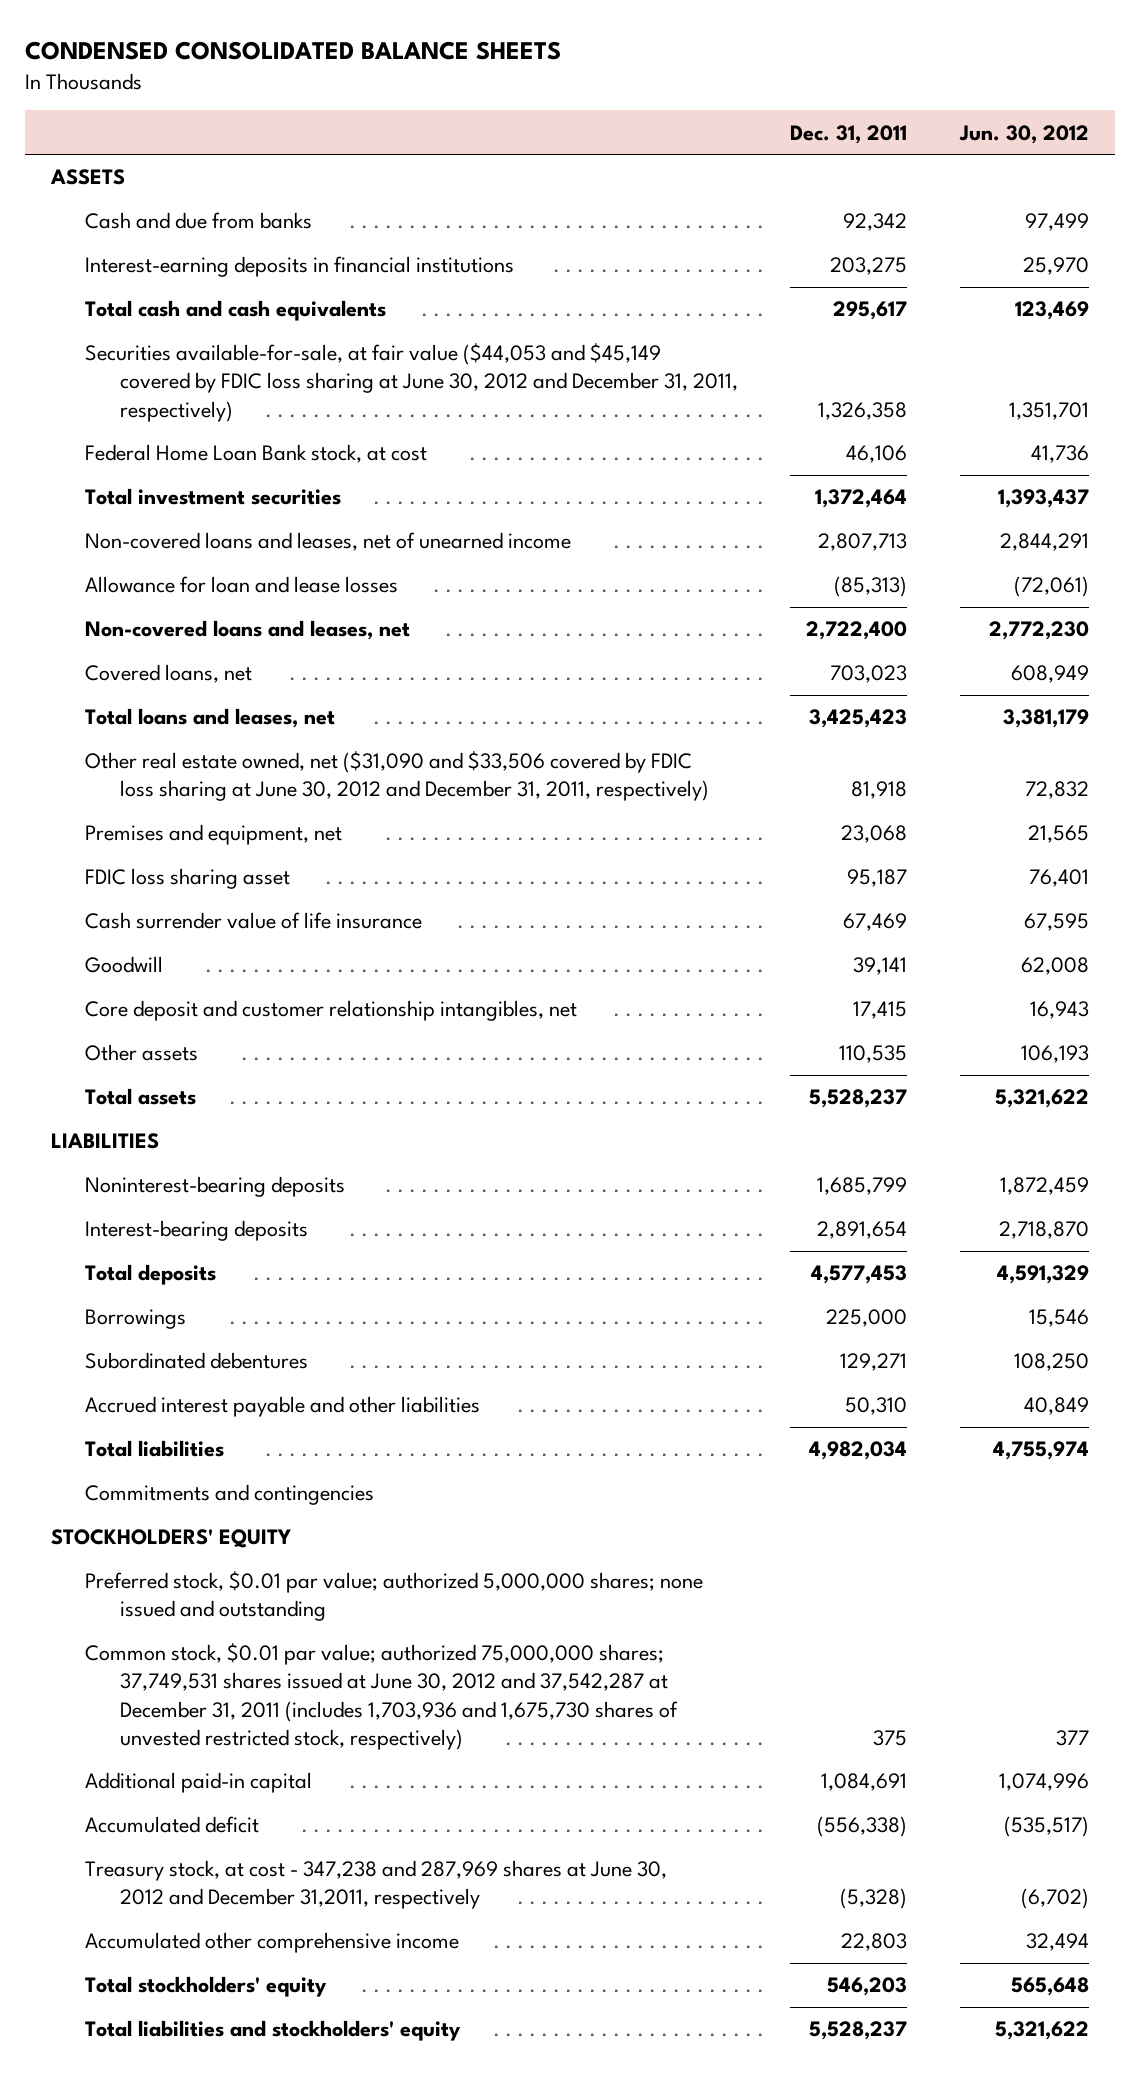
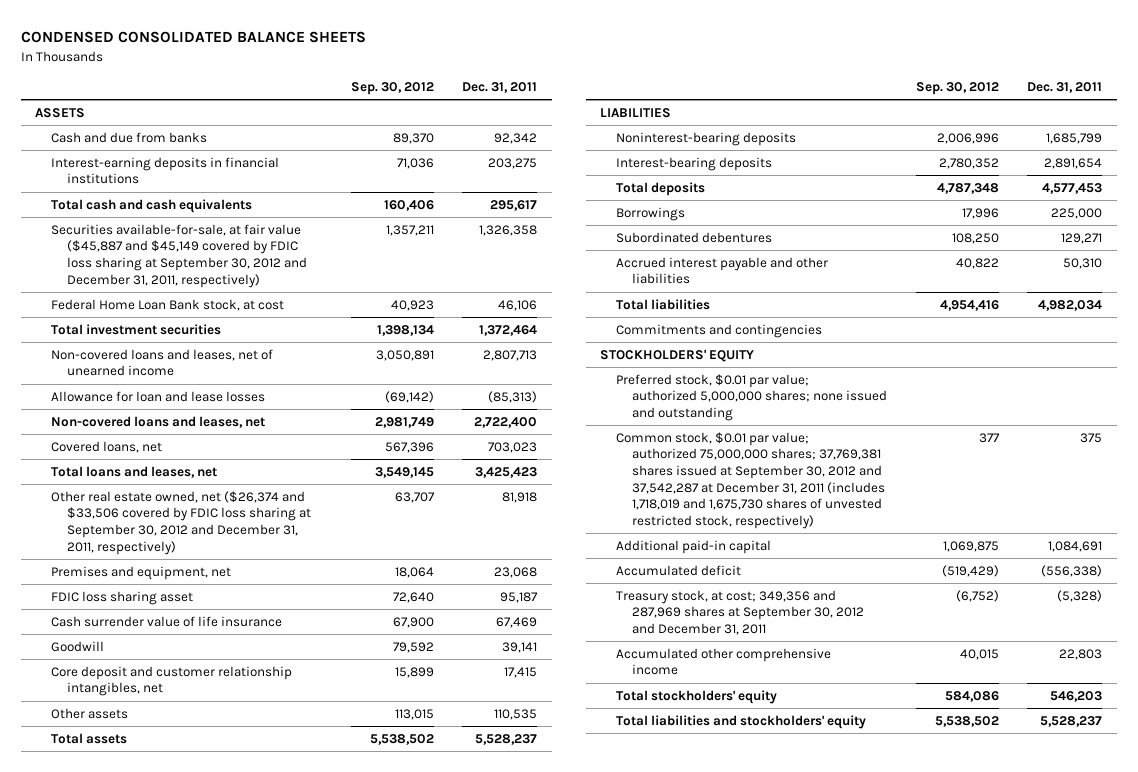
[958,124,1089,144] Jun. 30, 2012 -> none
none -> [350,82,434,96] Sep. 30, 2012
[85,343,738,422] Securities available-for-sale, at fair value ($44,053 and $45,149 covered by FDIC loss sharing at June 30, 2012 and December 31, 2011, respectively) -> [51,223,307,288] Securities available-for-sale, at fair value ($45,887 and $45,149 covered by FDIC loss sharing at September 30, 2012 and December 31, 2011, respectively)
[85,751,709,802] Other real estate owned, net ($31,090 and $33,506 covered by FDIC loss sharing at June 30, 2012 and December 31, 2011, respectively) -> [51,490,311,555] Other real estate owned, net ($26,374 and $33,506 covered by FDIC loss sharing at September 30, 2012 and December 31, 2011, respectively)
[85,1643,678,1750] Common stock, $0.01 par value; authorized 75,000,000 shares; 37,749,531 shares issued at June 30, 2012 and 37,542,287 at December 31, 2011 (includes 1,703,936 and 1,675,730 shares of unvested restricted stock, respectively) -> [616,431,885,529] Common stock, $0.01 par value; authorized 75,000,000 shares; 37,769,381 shares issued at September 30, 2012 and 37,542,287 at December 31, 2011 (includes 1,718,019 and 1,675,730 shares of unvested restricted stock, respectively)
[85,1860,668,1910] Treasury stock, at cost - 347,238 and 287,969 shares at June 30, 2012 and December 31,2011, respectively -> [616,589,864,635] Treasury stock, at cost; 349,356 and 287,969 shares at September 30, 2012 and December 31, 2011

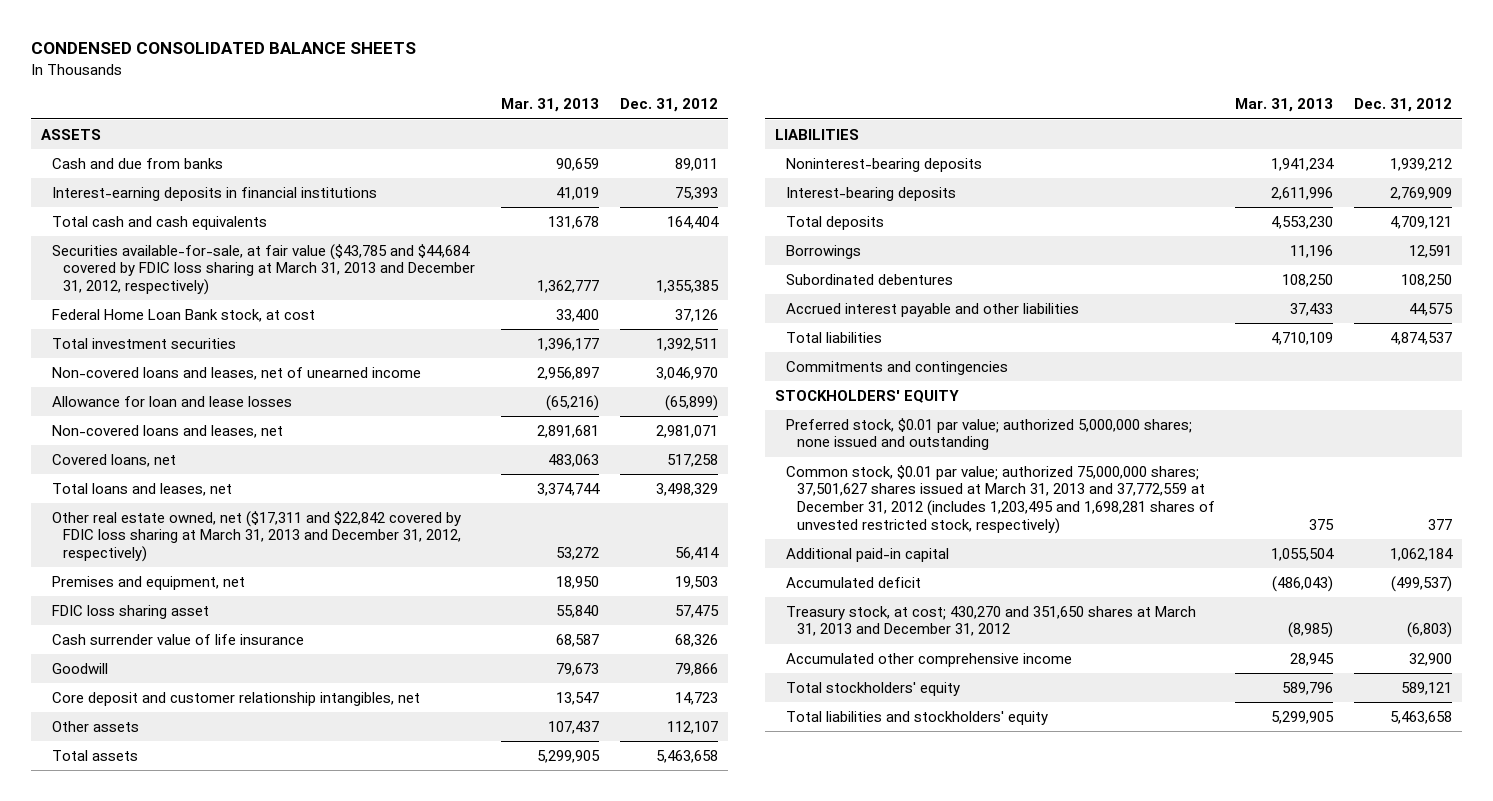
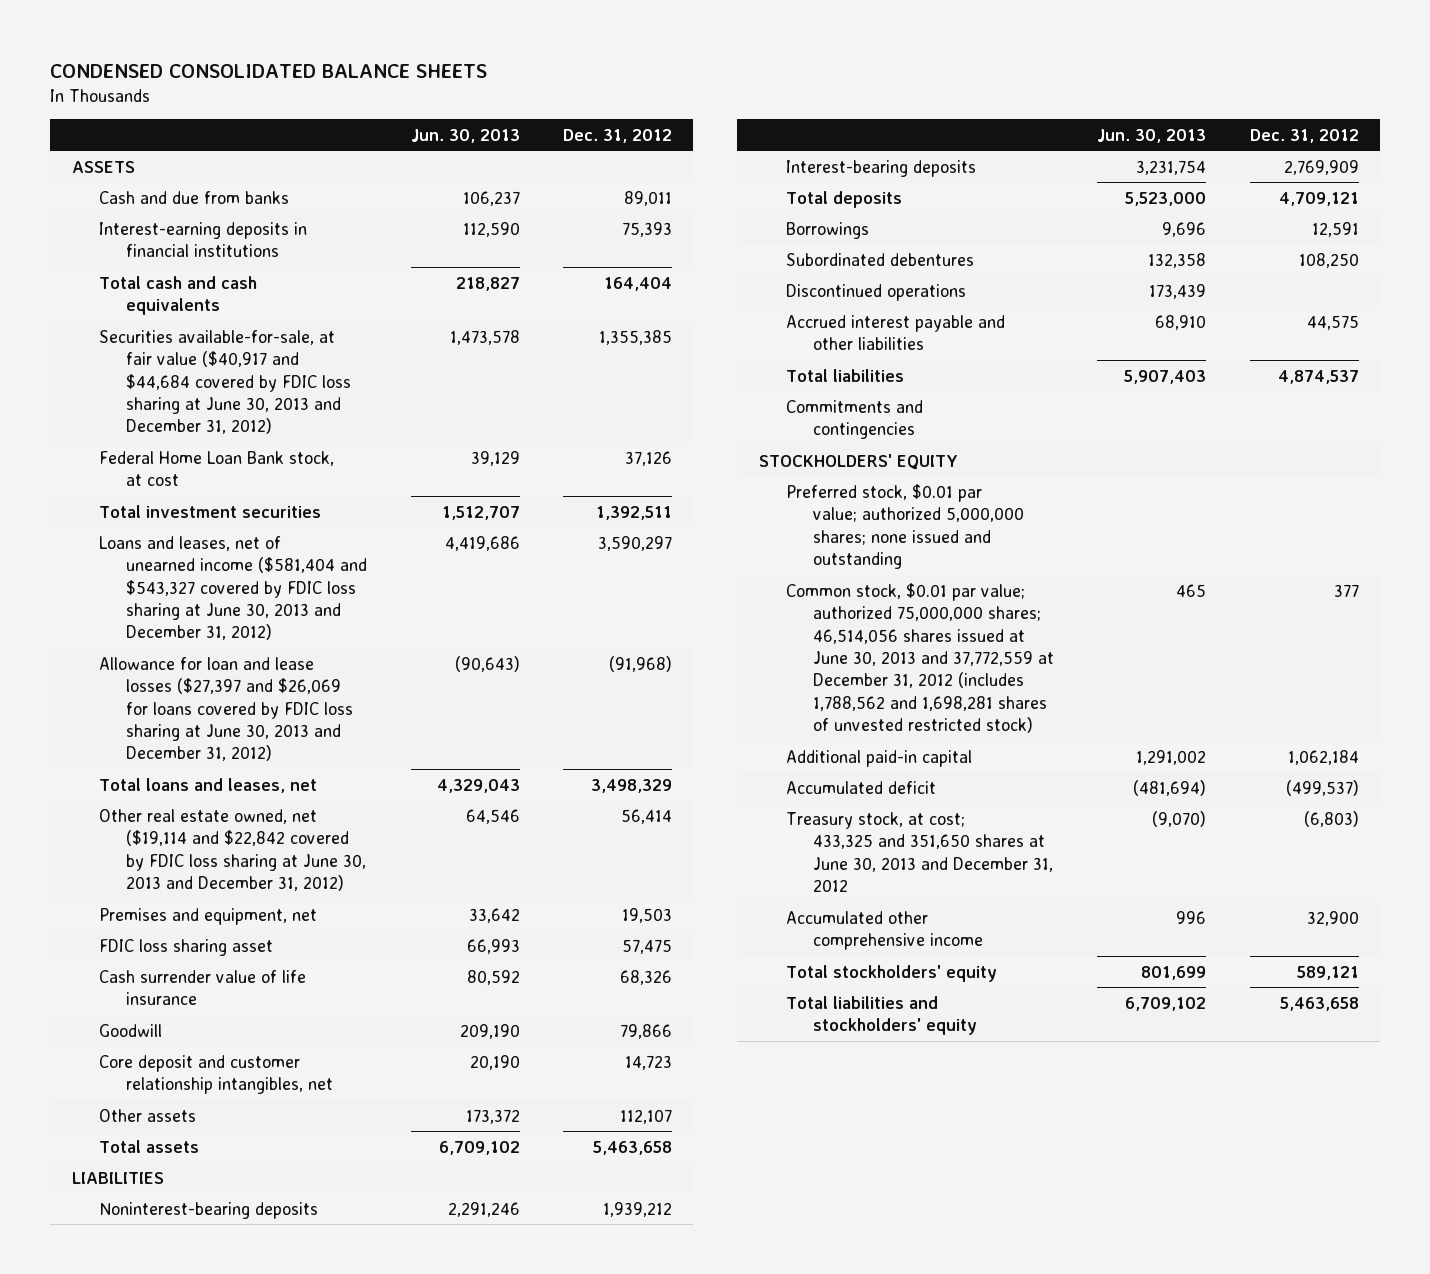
[501,98,600,113] Mar. 31, 2013 -> none
none -> [410,128,520,143] Jun. 30, 2013
[51,243,475,295] Securities available-for-sale, at fair value ($43,785 and $44,684 covered by FDIC loss sharing at March 31, 2013 and December 31, 2012, respectively) -> [99,329,352,435] Securities available-for-sale, at fair value ($40,917 and $44,684 covered by FDIC loss sharing at June 30, 2013 and December 31, 2012)
[51,366,421,380] Non-covered loans and leases, net of unearned income -> none
[51,395,292,407] Allowance for loan and lease losses -> none
[51,424,283,438] Non-covered loans and leases, net -> none
[51,453,176,467] Covered loans, net -> none
none -> [99,535,368,641] Loans and leases, net of unearned income ($581,404 and $543,327 covered by FDIC loss sharing at June 30, 2013 and December 31, 2012)
none -> [99,656,354,762] Allowance for loan and lease losses ($27,397 and $26,069 for loans covered by FDIC loss sharing at June 30, 2013 and December 31, 2012)
[51,510,461,562] Other real estate owned, net ($17,311 and $22,842 covered by FDIC loss sharing at March 31, 2013 and December 31, 2012, respectively) -> [99,808,367,891] Other real estate owned, net ($19,114 and $22,842 covered by FDIC loss sharing at June 30, 2013 and December 31, 2012)
none -> [786,283,967,301] Discontinued operations
[786,464,1215,534] Common stock, $0.01 par value; authorized 75,000,000 shares; 37,501,627 shares issued at March 31, 2013 and 37,772,559 at December 31, 2012 (includes 1,203,495 and 1,698,281 shares of unvested restricted stock, respectively) -> [786,582,1055,734] Common stock, $0.01 par value; authorized 75,000,000 shares; 46,514,056 shares issued at June 30, 2013 and 37,772,559 at December 31, 2012 (includes 1,788,562 and 1,698,281 shares of unvested restricted stock)
[786,605,1197,637] Treasury stock, at cost; 430,270 and 351,650 shares at March 31, 2013 and December 31, 2012 -> [786,811,1054,892] Treasury stock, at cost; 433,325 and 351,650 shares at June 30, 2013 and December 31, 2012

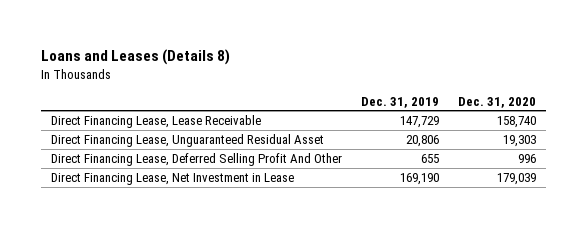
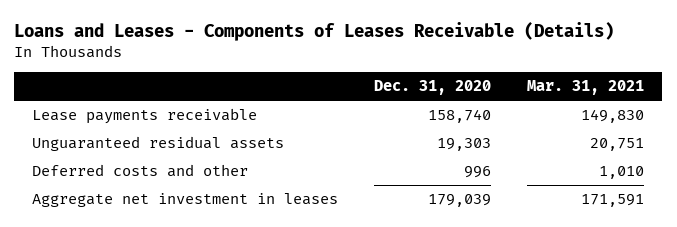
[41,49,231,66] Loans and Leases (Details 8) -> [14,22,615,42] Loans and Leases - Components of Leases Receivable (Details)
[360,96,439,108] Dec. 31, 2019 -> none
none -> [527,80,645,96] Mar. 31, 2021
[50,115,261,129] Direct Financing Lease, Lease Receivable -> [32,108,258,125] Lease payments receivable
[50,134,324,148] Direct Financing Lease, Unguaranteed Residual Asset -> [32,136,285,152] Unguaranteed residual assets
[50,153,342,167] Direct Financing Lease, Deferred Selling Profit And Other -> [32,164,249,178] Deferred costs and other
[50,173,294,186] Direct Financing Lease, Net Investment in Lease -> [32,193,339,208] Aggregate net investment in leases

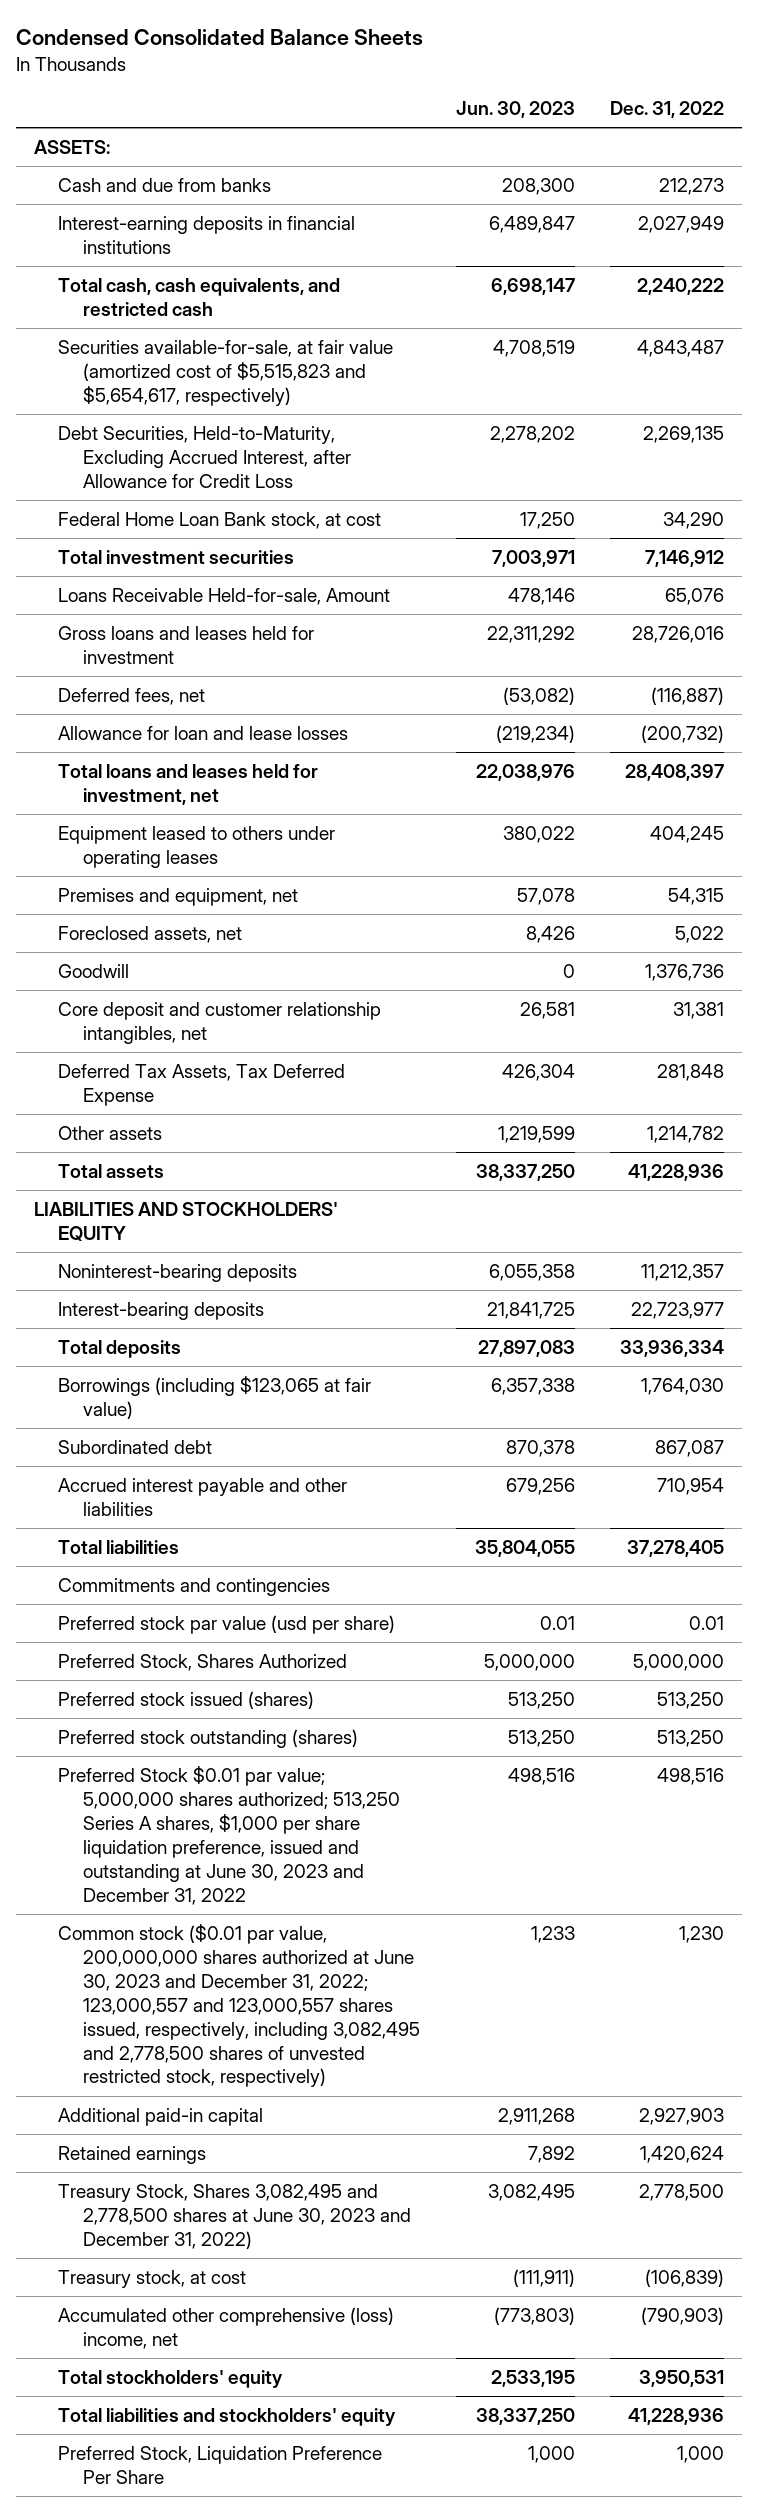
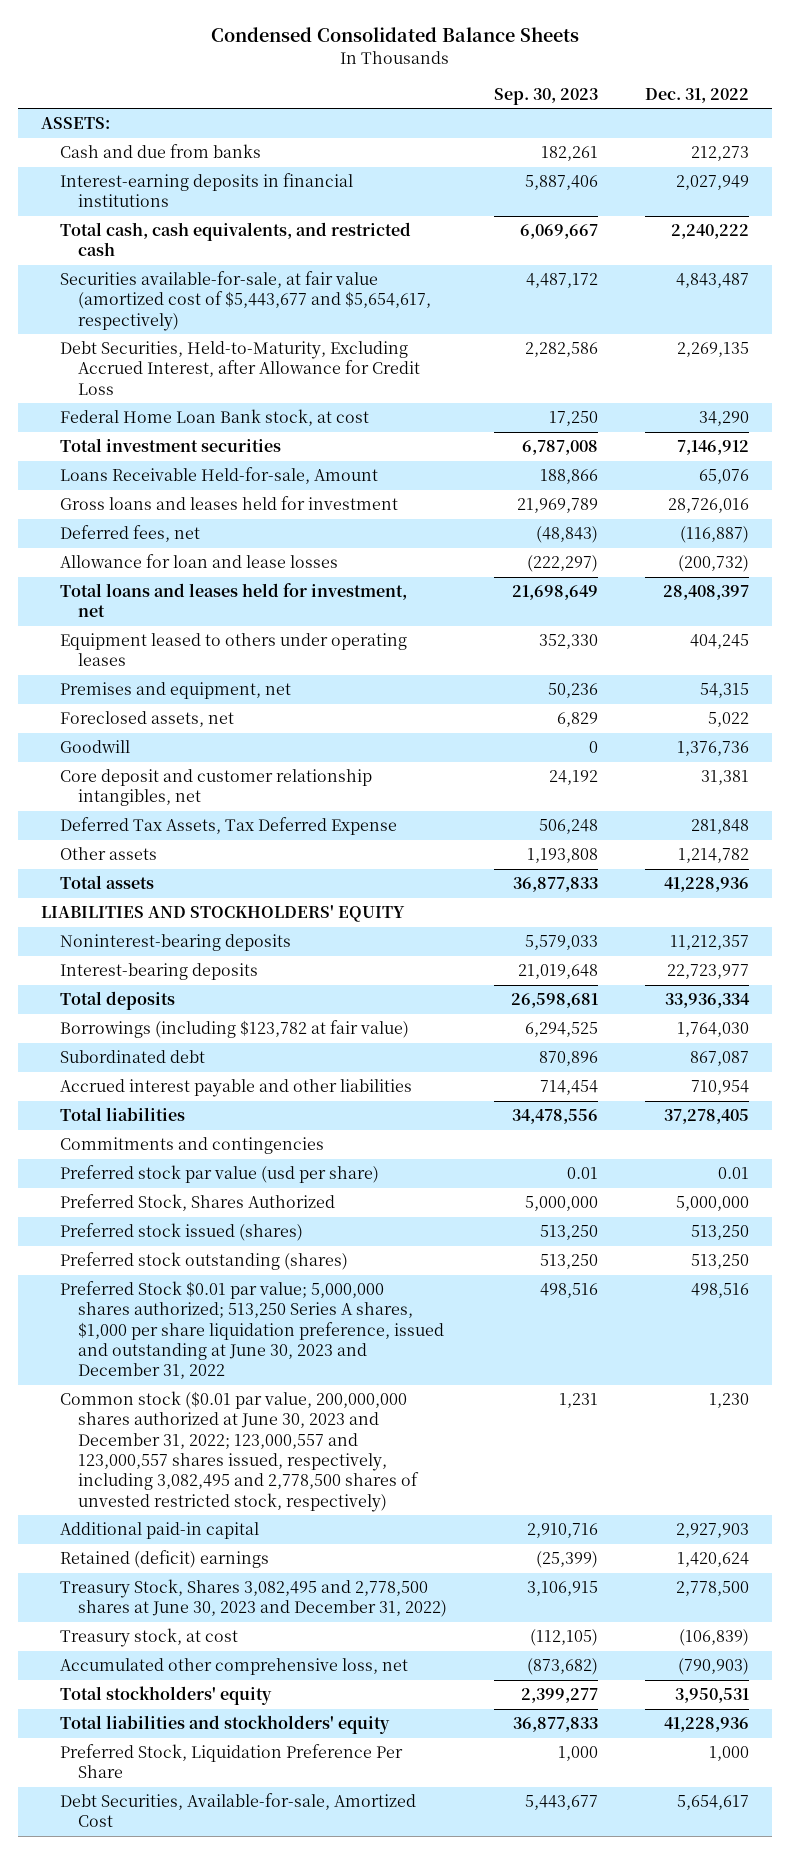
[455,101,575,119] Jun. 30, 2023 -> none
none -> [494,87,599,105] Sep. 30, 2023
[58,339,394,406] Securities available-for-sale, at fair value (amortized cost of $5,515,823 and $5,654,617, respectively) -> [59,271,432,331] Securities available-for-sale, at fair value (amortized cost of $5,443,677 and $5,654,617, respectively)
[58,1375,372,1419] Borrowings (including $123,065 at fair value) -> [59,1020,409,1039] Borrowings (including $123,782 at fair value)
[58,2145,207,2164] Retained earnings -> [59,1550,269,1569] Retained (deficit) earnings
[58,2306,395,2349] Accumulated other comprehensive (loss) income, net -> [59,1658,408,1676] Accumulated other comprehensive loss, net
none -> [59,1793,416,1828] Debt Securities, Available-for-sale, Amortized Cost

